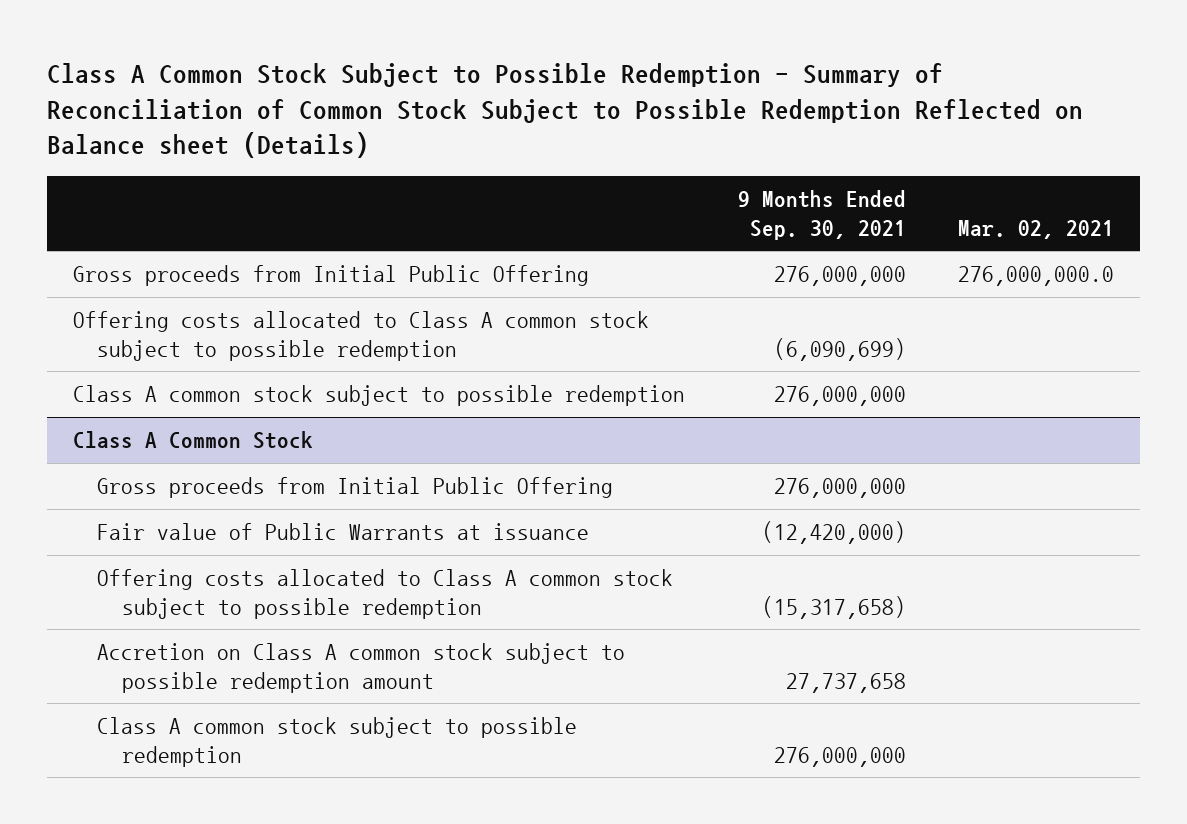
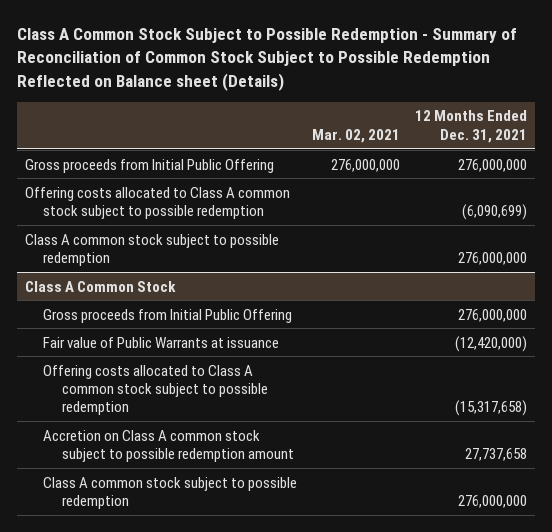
[737,190,906,240] 9 Months Ended Sep. 30, 2021 -> none
none -> [415,110,528,143] 12 Months Ended Dec. 31, 2021
[958,266,1115,287] 276,000,000.0 -> [331,158,401,172] 276,000,000

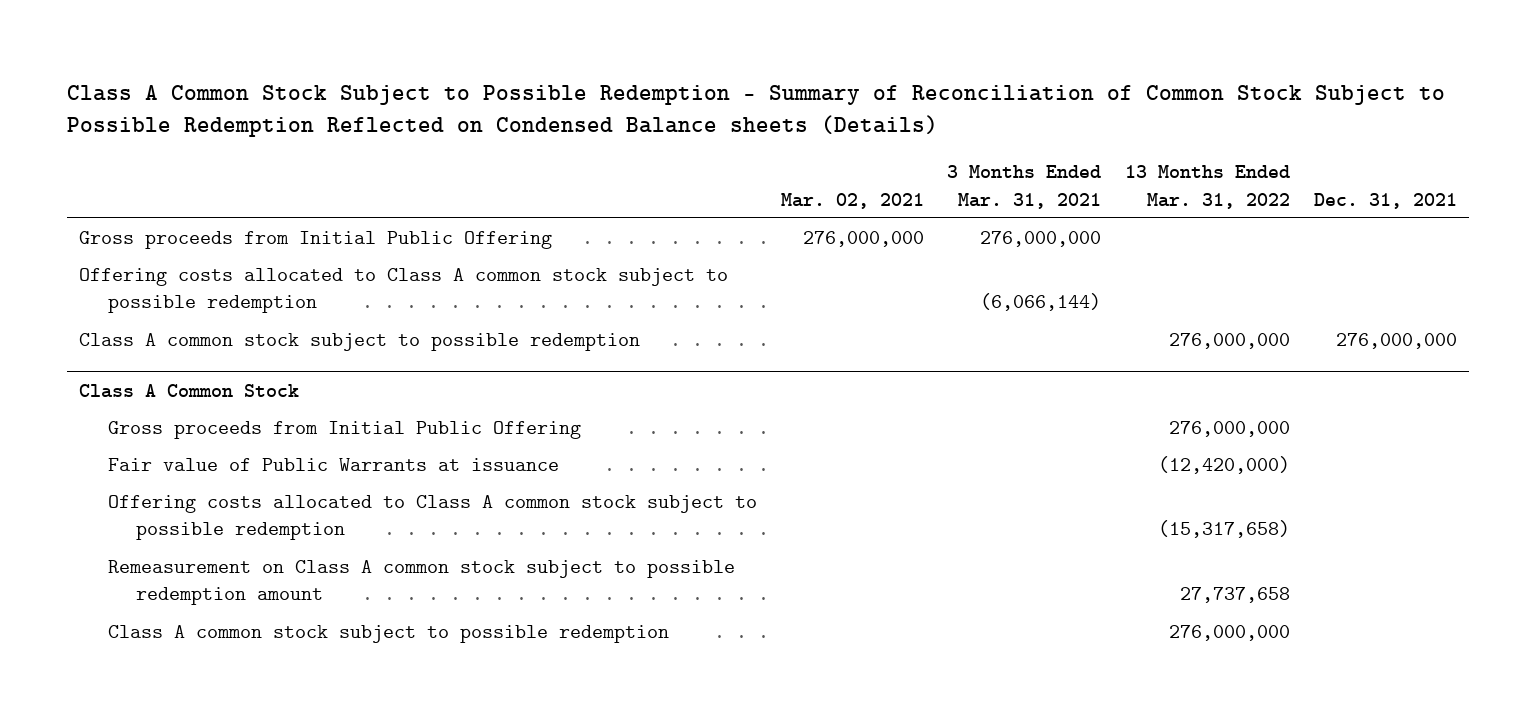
[16,28,517,91] Class A Common Stock Subject to Possible Redemption - Summary of Reconciliation of Common Stock Subject to Possible Redemption Reflected on Balance sheet (Details) -> [67,84,1446,138] Class A Common Stock Subject to Possible Redemption - Summary of Reconciliation of Common Stock Subject to Possible Redemption Reflected on Condensed Balance sheets (Details)
[415,110,528,143] 12 Months Ended Dec. 31, 2021 -> none
none -> [947,165,1102,209] 3 Months Ended Mar. 31, 2021
none -> [1125,165,1291,209] 13 Months Ended Mar. 31, 2022
none -> [1313,192,1457,209] Dec. 31, 2021
[43,429,294,462] Accretion on Class A common stock subject to possible redemption amount -> [107,560,735,606] Remeasurement on Class A common stock subject to possible redemption amount

